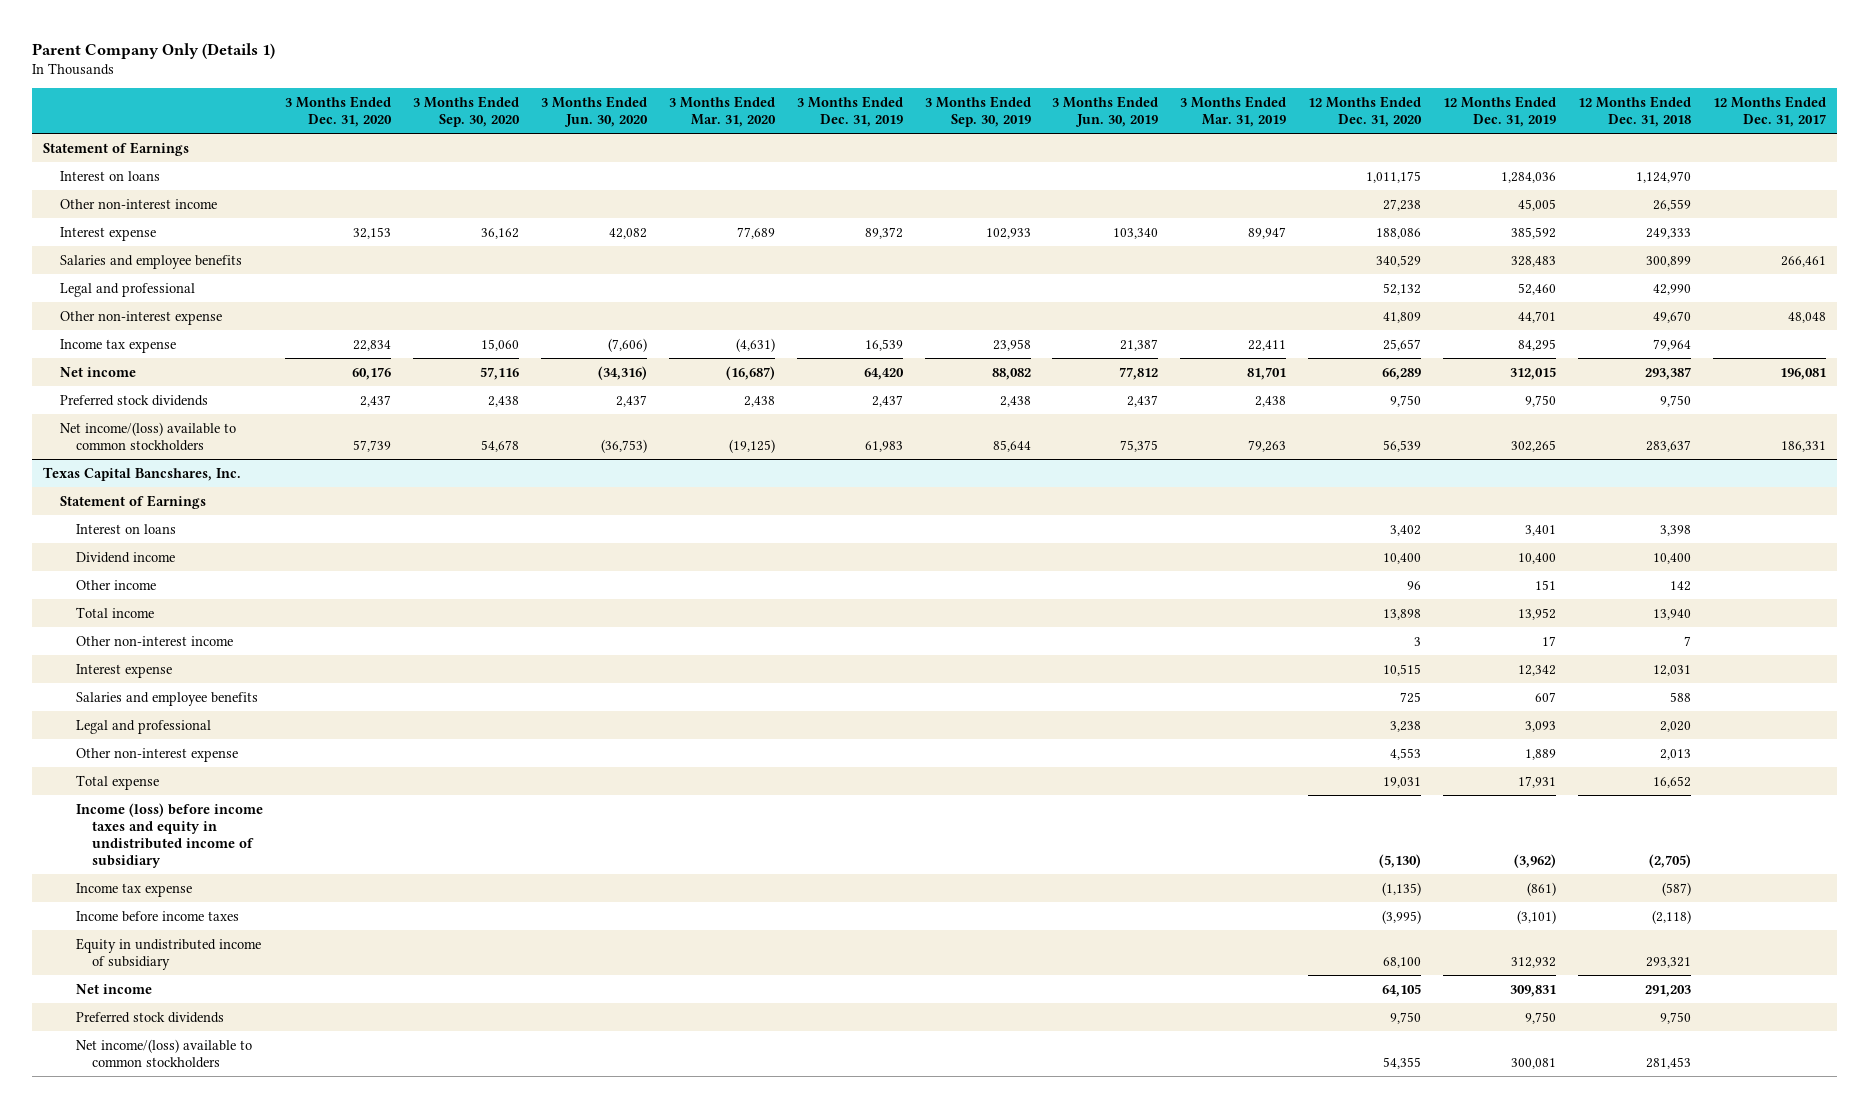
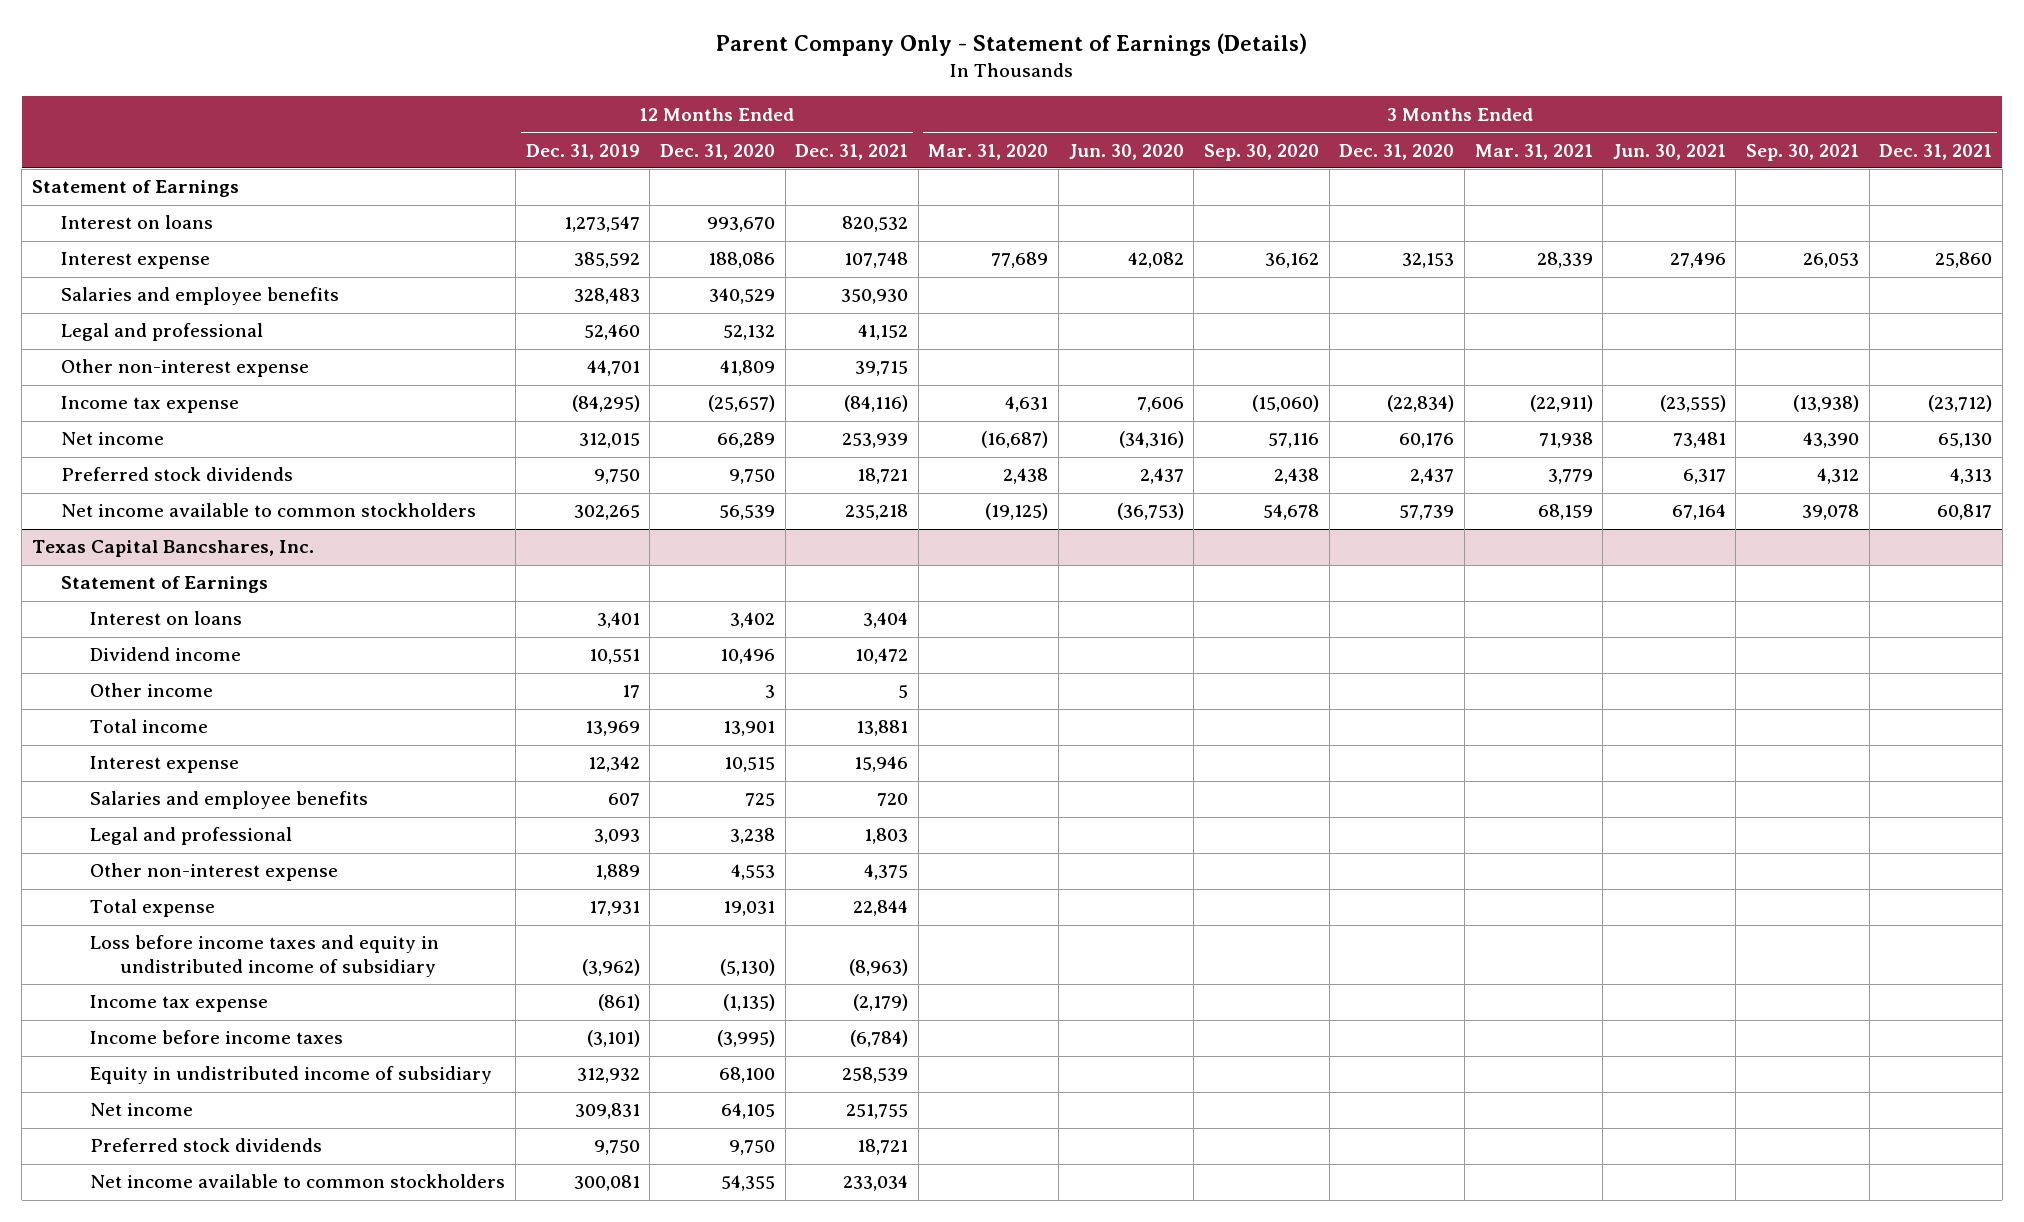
[32,42,276,59] Parent Company Only (Details 1) -> [716,33,1308,57] Parent Company Only - Statement of Earnings (Details)
[796,96,903,127] 3 Months Ended Dec. 31, 2019 -> none
[924,96,1031,127] 3 Months Ended Sep. 30, 2019 -> none
[1052,96,1159,127] 3 Months Ended Jun. 30, 2019 -> none
[1180,96,1287,127] 3 Months Ended Mar. 31, 2019 -> none
[1578,96,1692,127] 12 Months Ended Dec. 31, 2018 -> none
[1713,96,1827,127] 12 Months Ended Dec. 31, 2017 -> none
none -> [795,143,909,160] Dec. 31, 2021
none -> [1474,143,1593,160] Mar. 31, 2021
none -> [1612,143,1726,160] Jun. 30, 2021
none -> [1746,143,1860,161] Sep. 30, 2021
none -> [1879,143,1993,160] Dec. 31, 2021
[59,198,217,209] Other non-interest income -> none
[1366,170,1422,183] 1,011,175 -> [706,217,775,233] 993,670
[1501,171,1557,183] 1,284,036 -> [563,216,640,233] 1,273,547
[352,339,391,351] 22,834 -> [1387,395,1455,413] (22,834)
[480,338,519,351] 15,060 -> [1251,395,1319,413] (15,060)
[607,337,647,352] (7,606) -> [1136,397,1184,413] 7,606
[735,337,775,352] (4,631) -> [1005,396,1049,413] 4,631
[1383,338,1422,351] 25,657 -> [707,395,775,413] (25,657)
[1518,338,1557,351] 84,295 -> [571,395,640,413] (84,295)
[59,421,236,451] Net income/(loss) available to common stockholders -> [61,503,477,518] Net income available to common stockholders
[75,635,233,646] Other non-interest income -> none
[1383,552,1422,564] 10,400 -> [719,648,775,665] 10,496
[1518,552,1557,564] 10,400 -> [588,649,640,665] 10,551
[1407,580,1422,590] 96 -> [764,685,775,699] 3
[1535,579,1557,590] 151 -> [621,685,640,699] 17
[1383,608,1422,620] 13,898 -> [722,721,775,737] 13,901
[1518,607,1557,620] 13,952 -> [584,721,640,737] 13,969
[75,802,263,868] Income (loss) before income taxes and equity in undistributed income of subsidiary -> [90,935,440,977] Loss before income taxes and equity in undistributed income of subsidiary
[75,1038,252,1068] Net income/(loss) available to common stockholders -> [90,1174,506,1189] Net income available to common stockholders

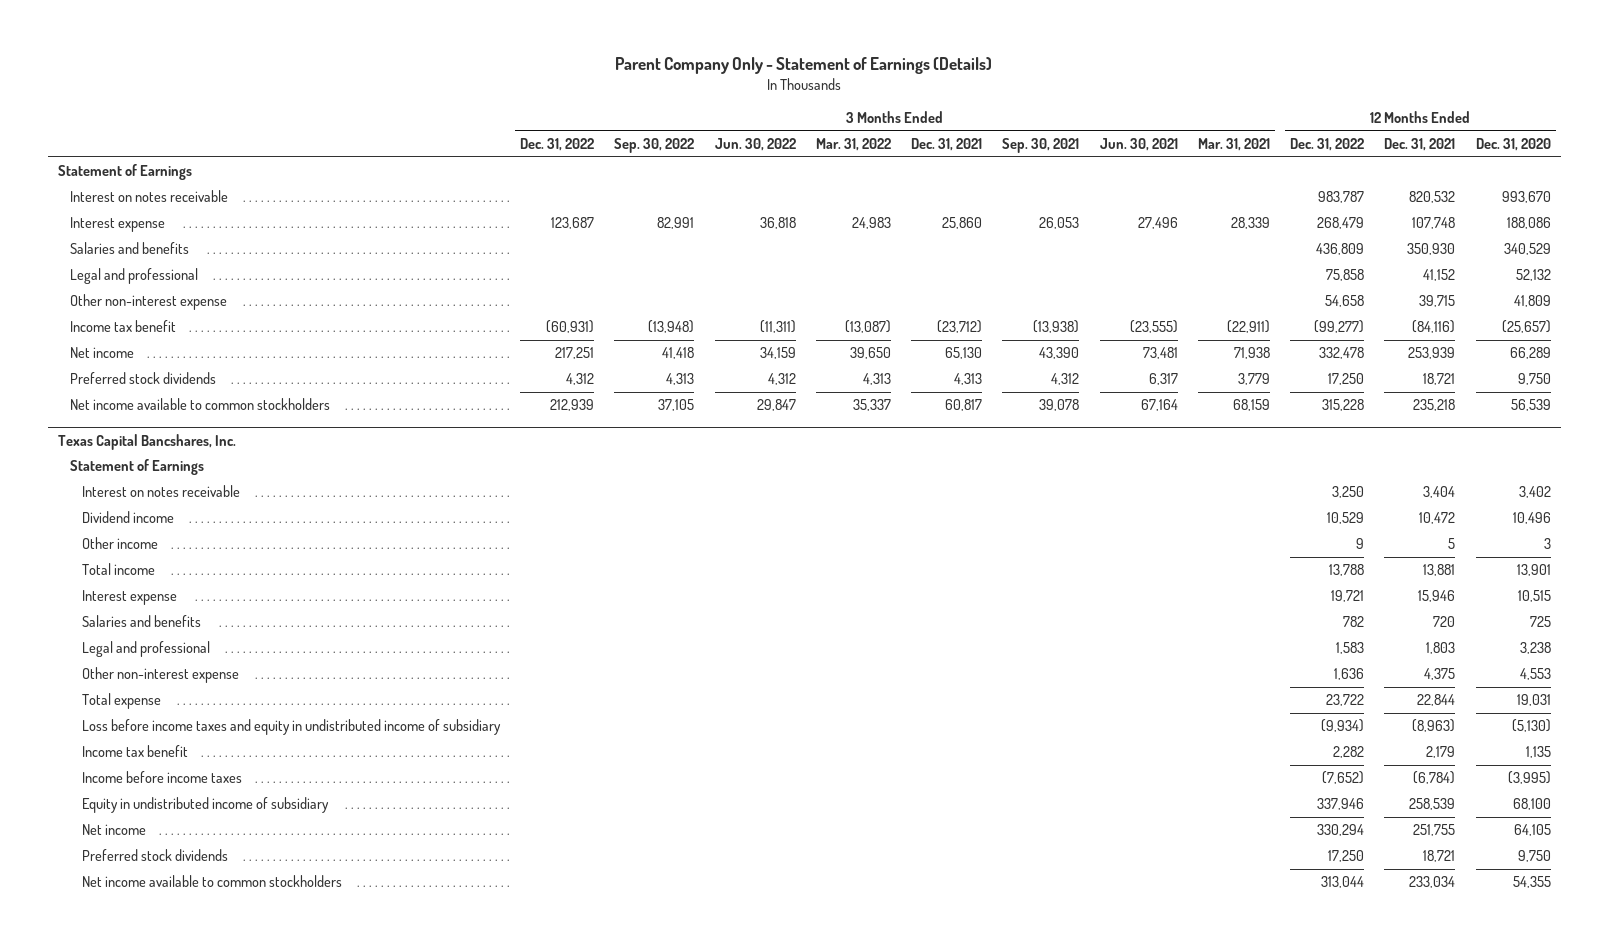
[525,143,640,160] Dec. 31, 2019 -> none
[928,143,1049,160] Mar. 31, 2020 -> none
[1068,143,1184,160] Jun. 30, 2020 -> none
[1203,143,1319,161] Sep. 30, 2020 -> none
[1339,143,1455,160] Dec. 31, 2020 -> none
none -> [520,138,595,152] Dec. 31, 2022
none -> [614,138,695,154] Sep. 30, 2022
none -> [714,138,796,152] Jun. 30, 2022
none -> [815,138,891,152] Mar. 31, 2022
none -> [1290,138,1365,152] Dec. 31, 2022
[61,215,214,230] Interest on loans -> [69,190,228,203] Interest on notes receivable
[61,287,340,306] Salaries and employee benefits -> [69,242,189,255] Salaries and benefits
[61,396,240,414] Income tax expense -> [69,320,176,333] Income tax benefit
[90,611,243,626] Interest on loans -> [81,485,240,498] Interest on notes receivable
[90,791,369,810] Salaries and employee benefits -> [81,615,201,628] Salaries and benefits
[90,995,269,1013] Income tax expense -> [81,745,188,758] Income tax benefit
[722,994,775,1012] (1,135) -> [1525,746,1551,759] 1,135
[853,994,909,1012] (2,179) -> [1426,746,1456,759] 2,179

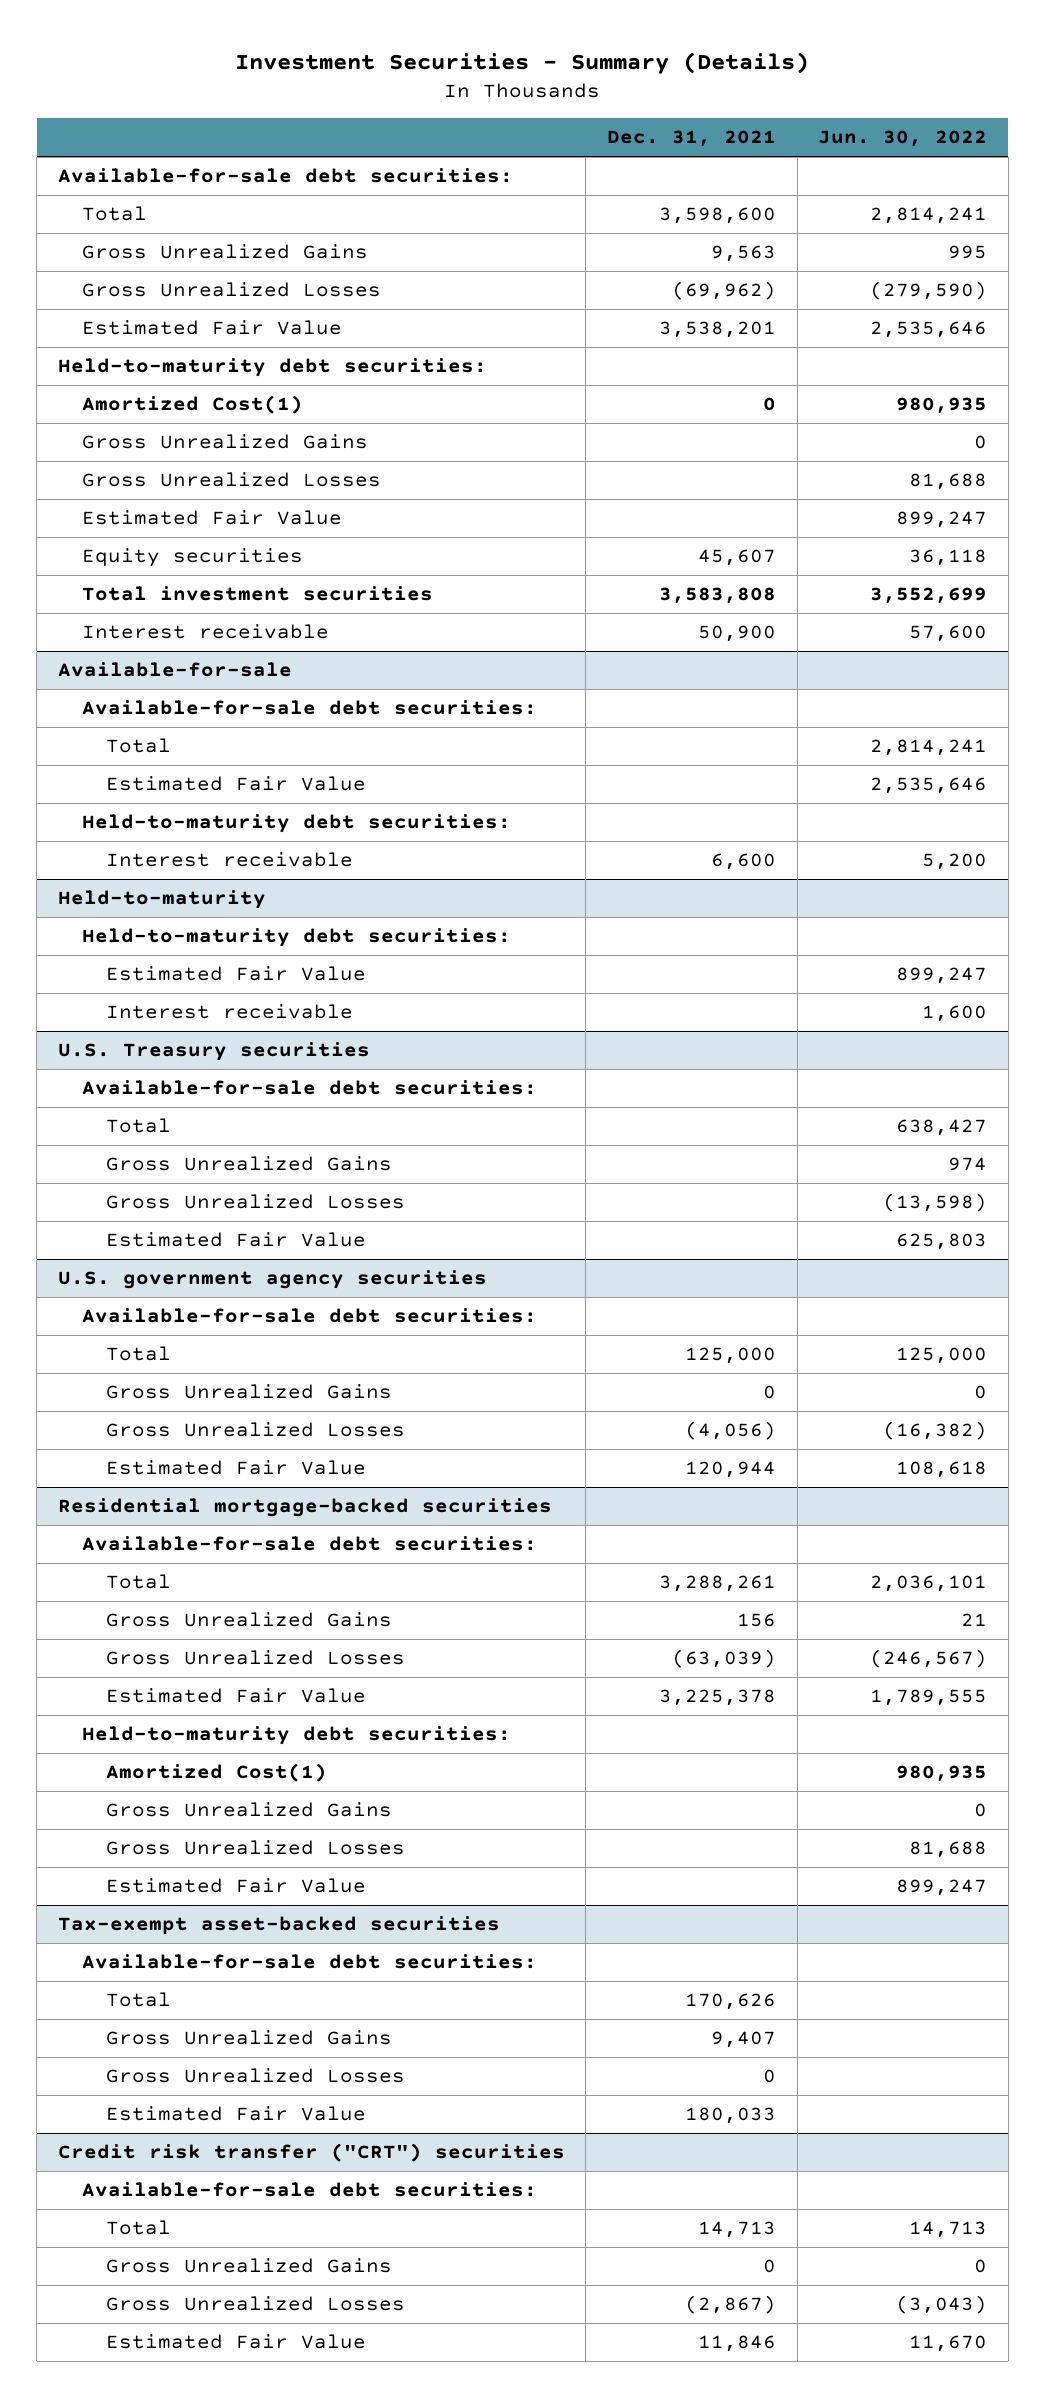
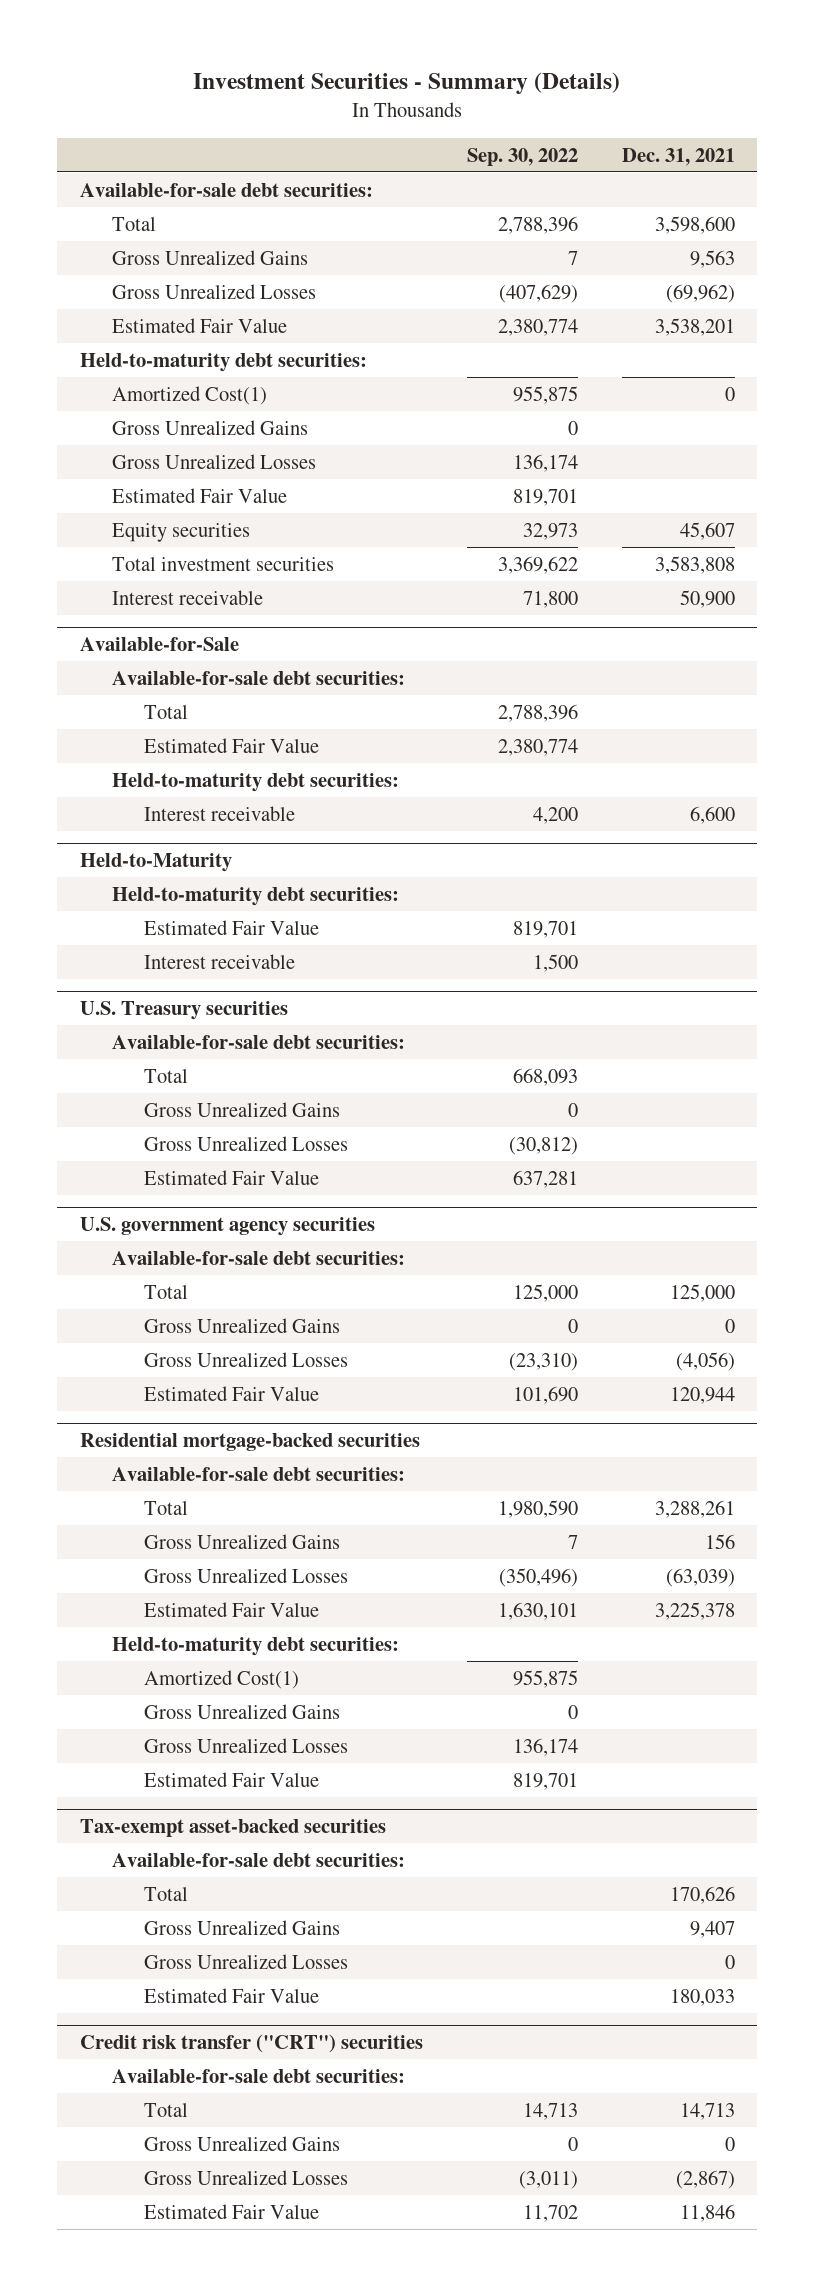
[818,130,988,148] Jun. 30, 2022 -> none
none -> [466,147,578,166] Sep. 30, 2022
[57,662,292,678] Available-for-sale -> [79,636,239,651] Available-for-Sale
[57,890,266,910] Held-to-maturity -> [79,852,232,872] Held-to-Maturity

